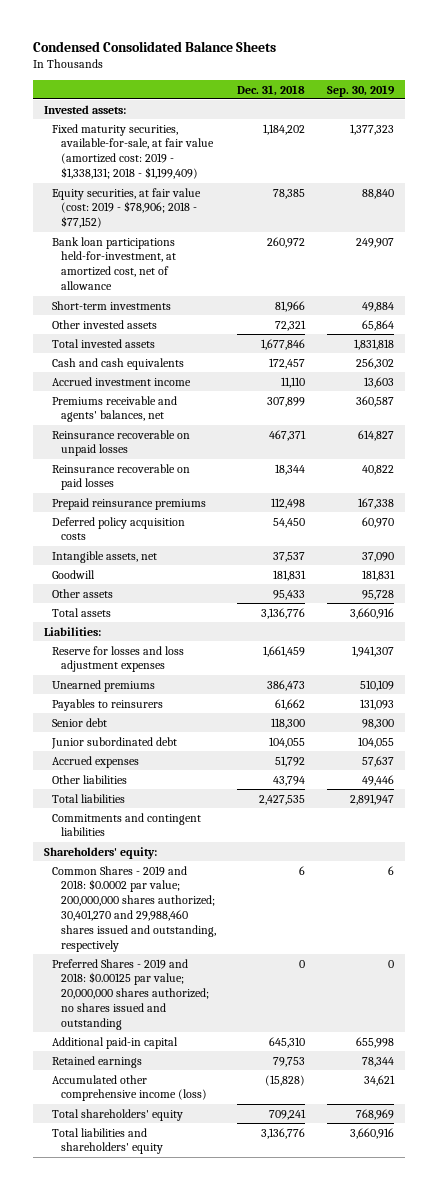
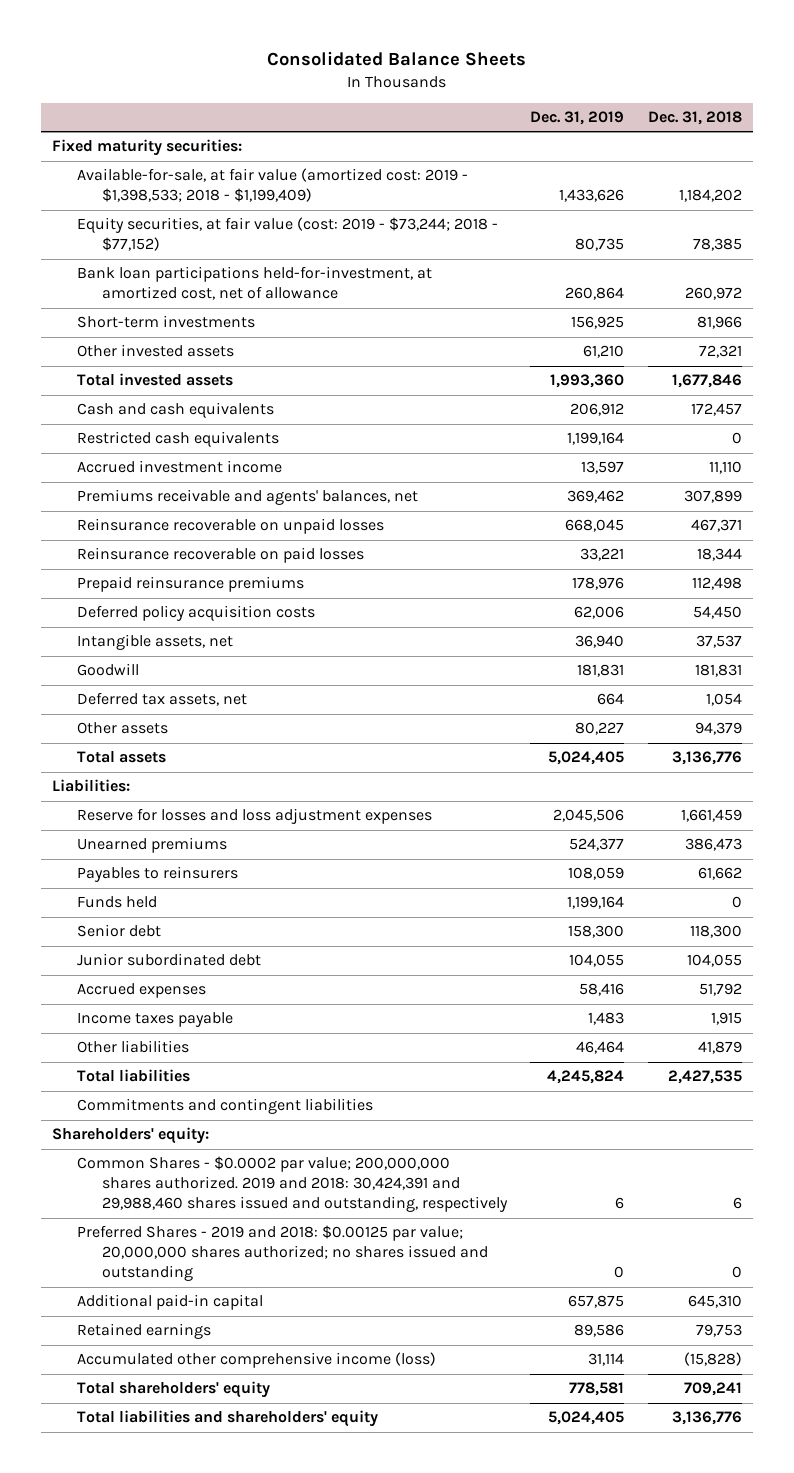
[32,40,276,52] Condensed Consolidated Balance Sheets -> [266,51,526,67] Consolidated Balance Sheets
[327,84,396,97] Sep. 30, 2019 -> none
none -> [530,111,625,126] Dec. 31, 2019
[43,104,126,114] Invested assets: -> none
none -> [52,139,243,157] Fixed maturity securities:
[52,123,214,180] Fixed maturity securities, available-for-sale, at fair value (amortized cost: 2019 - $1,338,131; 2018 - $1,199,409) -> [77,168,469,203] Available-for-sale, at fair value (amortized cost: 2019 - $1,398,533; 2018 - $1,199,409)
[52,187,202,229] Equity securities, at fair value (cost: 2019 - $78,906; 2018 - $77,152) -> [77,217,499,252] Equity securities, at fair value (cost: 2019 - $73,244; 2018 - $77,152)
none -> [77,431,280,448] Restricted cash equivalents
none -> [77,692,248,707] Deferred tax assets, net
[273,589,306,600] 95,433 -> [694,722,742,736] 94,379
none -> [77,896,158,909] Funds held
none -> [77,1012,234,1028] Income taxes payable
[273,775,306,786] 43,794 -> [697,1041,742,1055] 41,879
[52,865,216,953] Common Shares - 2019 and 2018: $0.0002 par value; 200,000,000 shares authorized; 30,401,270 and 29,988,460 shares issued and outstanding, respectively -> [77,1156,509,1213] Common Shares - $0.0002 par value; 200,000,000 shares authorized. 2019 and 2018: 30,424,391 and 29,988,460 shares issued and outstanding, respectively

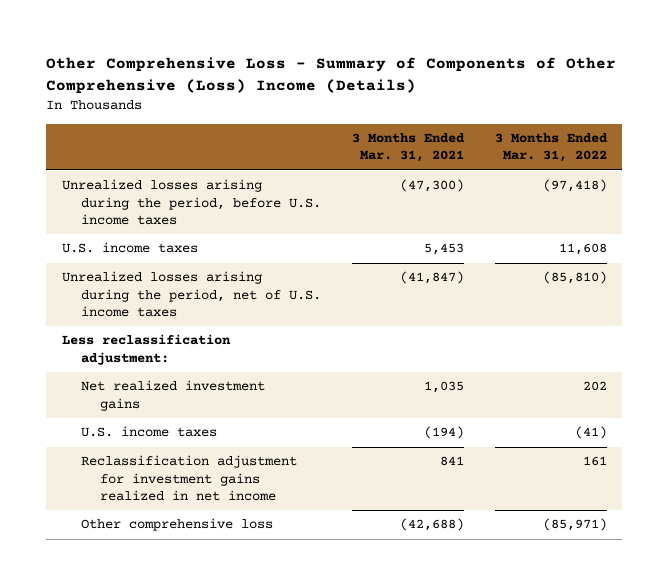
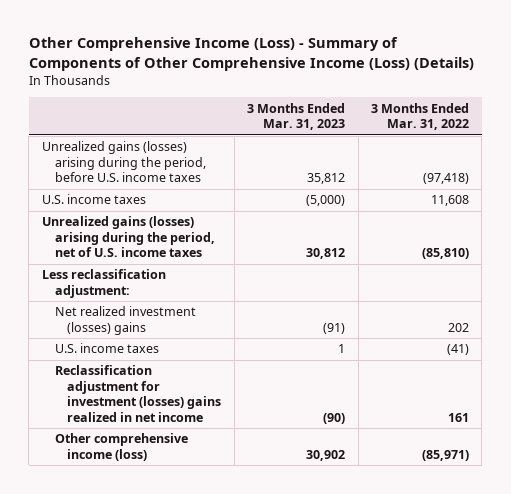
[46,57,617,95] Other Comprehensive Loss - Summary of Components of Other Comprehensive (Loss) Income (Details) -> [28,37,474,71] Other Comprehensive Income (Loss) - Summary of Components of Other Comprehensive Income (Loss) (Details)
[351,132,465,163] 3 Months Ended Mar. 31, 2021 -> none
none -> [247,102,346,131] 3 Months Ended Mar. 31, 2023
[61,179,322,226] Unrealized losses arising during the period, before U.S. income taxes -> [41,141,206,183] Unrealized gains (losses) arising during the period, before U.S. income taxes
[61,271,322,318] Unrealized losses arising during the period, net of U.S. income taxes -> [41,216,215,258] Unrealized gains (losses) arising during the period, net of U.S. income taxes
[81,380,266,411] Net realized investment gains -> [54,306,196,335] Net realized investment (losses) gains
[81,455,298,502] Reclassification adjustment for investment gains realized in net income -> [54,365,222,423] Reclassification adjustment for investment (losses) gains realized in net income
[81,518,274,532] Other comprehensive loss -> [54,433,188,461] Other comprehensive income (loss)

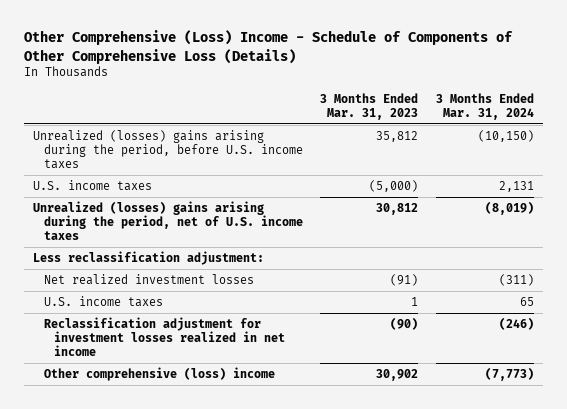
[28,37,474,71] Other Comprehensive Income (Loss) - Summary of Components of Other Comprehensive Income (Loss) (Details) -> [24,30,514,64] Other Comprehensive (Loss) Income - Schedule of Components of Other Comprehensive Loss (Details)
[371,102,470,131] 3 Months Ended Mar. 31, 2022 -> none
none -> [435,92,534,120] 3 Months Ended Mar. 31, 2024
[41,141,206,183] Unrealized gains (losses) arising during the period, before U.S. income taxes -> [33,129,303,170] Unrealized (losses) gains arising during the period, before U.S. income taxes
[41,216,215,258] Unrealized gains (losses) arising during the period, net of U.S. income taxes -> [33,200,303,241] Unrealized (losses) gains arising during the period, net of U.S. income taxes
[54,306,196,335] Net realized investment (losses) gains -> [43,273,254,285] Net realized investment losses
[54,365,222,423] Reclassification adjustment for investment (losses) gains realized in net income -> [43,316,285,357] Reclassification adjustment for investment losses realized in net income
[54,433,188,461] Other comprehensive income (loss) -> [43,366,275,381] Other comprehensive (loss) income

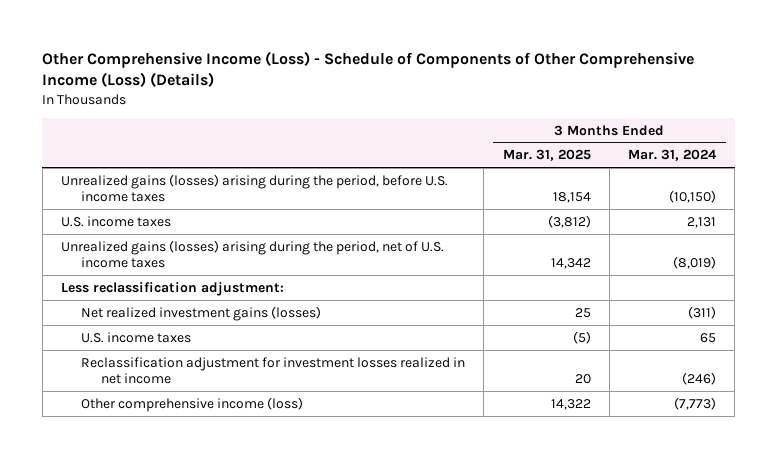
[24,30,514,64] Other Comprehensive (Loss) Income - Schedule of Components of Other Comprehensive Loss (Details) -> [42,50,695,88] Other Comprehensive Income (Loss) - Schedule of Components of Other Comprehensive Income (Loss) (Details)
[320,92,419,120] 3 Months Ended Mar. 31, 2023 -> none
none -> [502,149,591,162] Mar. 31, 2025
[33,129,303,170] Unrealized (losses) gains arising during the period, before U.S. income taxes -> [61,173,449,202] Unrealized gains (losses) arising during the period, before U.S. income taxes
[33,200,303,241] Unrealized (losses) gains arising during the period, net of U.S. income taxes -> [61,239,445,268] Unrealized gains (losses) arising during the period, net of U.S. income taxes
[43,273,254,285] Net realized investment losses -> [81,305,322,321] Net realized investment gains (losses)
[43,366,275,381] Other comprehensive (loss) income -> [81,396,304,412] Other comprehensive income (loss)

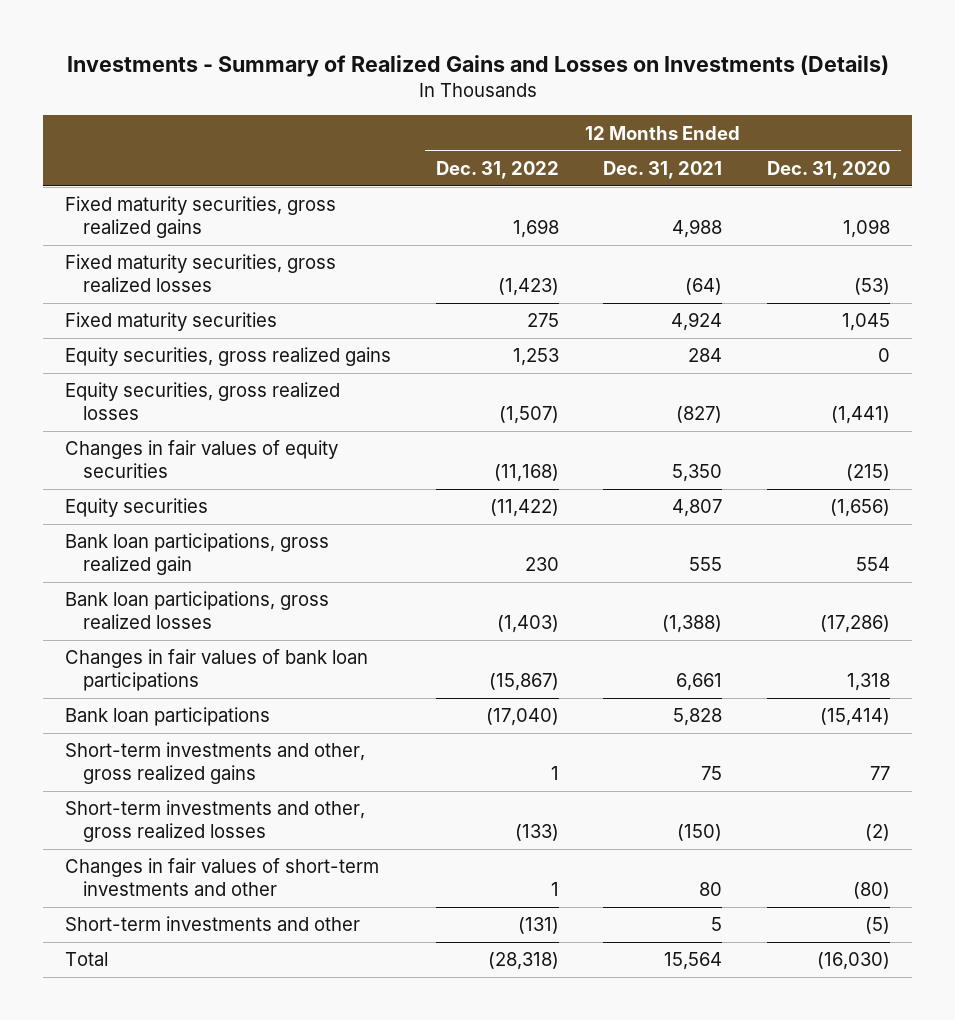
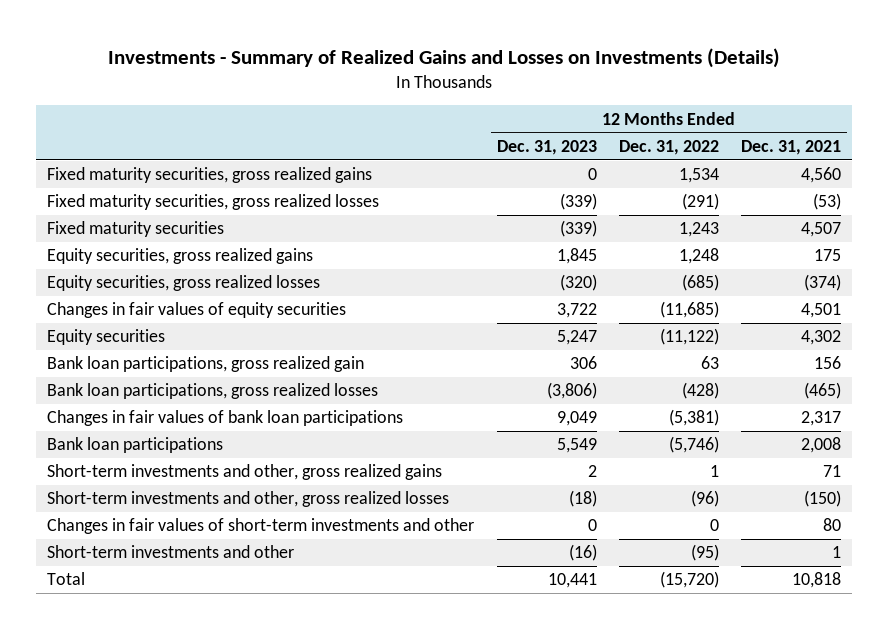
[766,160,890,179] Dec. 31, 2020 -> none
none -> [496,140,597,156] Dec. 31, 2023
[512,219,559,239] 1,698 -> [678,168,719,184] 1,534
[672,219,723,239] 4,988 -> [801,167,842,184] 4,560
[497,278,559,297] (1,423) -> [681,193,719,211] (291)
[685,278,723,296] (64) -> [813,193,842,211] (53)
[526,313,559,328] 275 -> [678,222,719,238] 1,243
[671,312,723,332] 4,924 -> [801,222,842,238] 4,507
[512,348,559,367] 1,253 -> [678,248,719,265] 1,248
[688,348,723,363] 284 -> [814,249,842,262] 175
[498,406,559,425] (1,507) -> [681,274,719,292] (685)
[676,406,723,424] (827) -> [804,274,842,292] (374)
[493,464,559,483] (11,168) -> [659,301,719,319] (11,685)
[672,464,723,483] 5,350 -> [801,303,842,319] 4,501
[489,499,559,518] (11,422) -> [659,328,719,346] (11,122)
[672,499,723,518] 4,807 -> [801,330,842,346] 4,302
[524,557,559,572] 230 -> [700,356,719,370] 63
[689,557,723,572] 555 -> [814,356,842,370] 156
[496,615,559,634] (1,403) -> [681,382,719,400] (428)
[662,615,723,634] (1,388) -> [804,382,842,400] (465)
[488,673,559,692] (15,867) -> [668,409,719,427] (5,381)
[676,673,723,692] 6,661 -> [801,411,842,427] 2,317
[485,708,559,727] (17,040) -> [668,436,719,454] (5,746)
[673,708,723,727] 5,828 -> [801,437,842,454] 2,008
[701,766,723,781] 75 -> [823,465,842,478] 71
[514,824,559,842] (133) -> [690,490,719,508] (96)
[550,882,559,897] 1 -> [709,519,719,532] 0
[517,917,559,935] (131) -> [690,544,719,562] (95)
[711,917,723,932] 5 -> [832,546,842,559] 1
[487,952,559,971] (28,318) -> [659,571,719,589] (15,720)
[664,952,723,971] 15,564 -> [792,572,842,589] 10,818

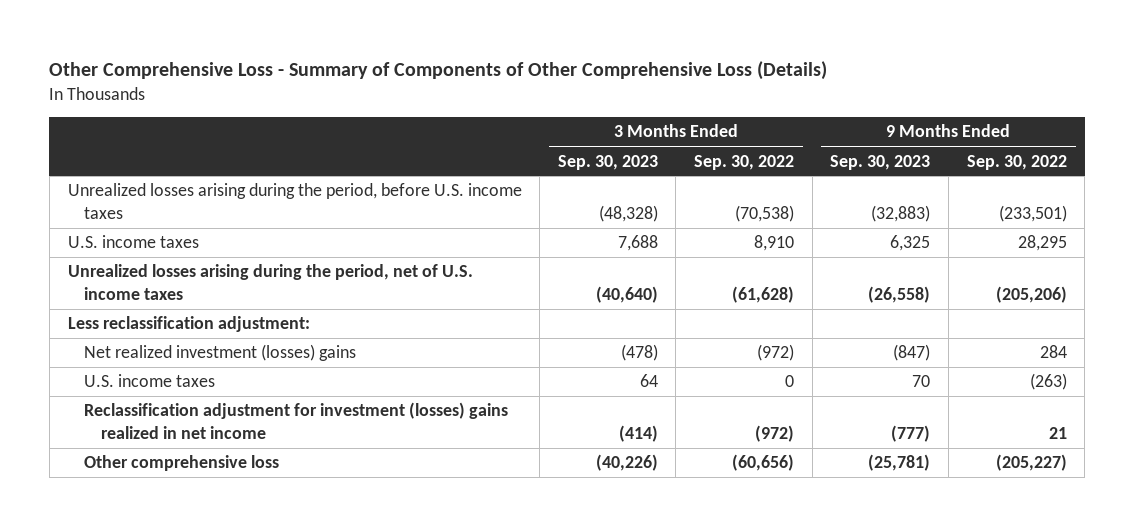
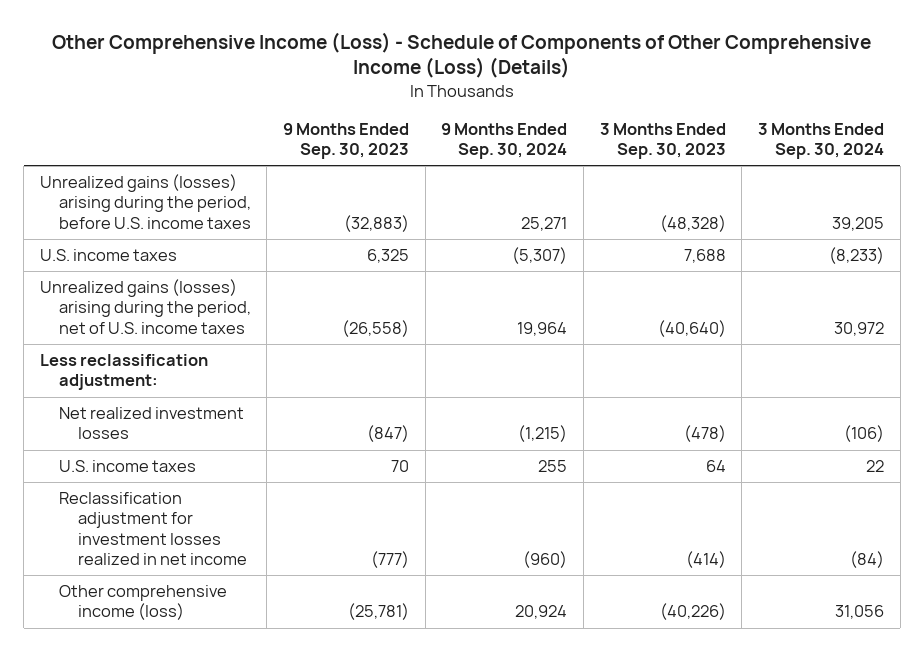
[49,61,828,81] Other Comprehensive Loss - Summary of Components of Other Comprehensive Loss (Details) -> [51,31,871,79] Other Comprehensive Income (Loss) - Schedule of Components of Other Comprehensive Income (Loss) (Details)
[694,154,795,170] Sep. 30, 2022 -> none
[966,154,1067,170] Sep. 30, 2022 -> none
none -> [441,123,568,160] 9 Months Ended Sep. 30, 2024
none -> [757,123,884,160] 3 Months Ended Sep. 30, 2024
[67,183,522,219] Unrealized losses arising during the period, before U.S. income taxes -> [39,174,251,229] Unrealized gains (losses) arising during the period, before U.S. income taxes
[67,264,473,300] Unrealized losses arising during the period, net of U.S. income taxes -> [39,279,251,334] Unrealized gains (losses) arising during the period, net of U.S. income taxes
[84,344,357,362] Net realized investment (losses) gains -> [58,407,244,440] Net realized investment losses
[84,402,509,439] Reclassification adjustment for investment (losses) gains realized in net income -> [58,492,247,565] Reclassification adjustment for investment losses realized in net income
[84,455,280,472] Other comprehensive loss -> [58,585,227,621] Other comprehensive income (loss)

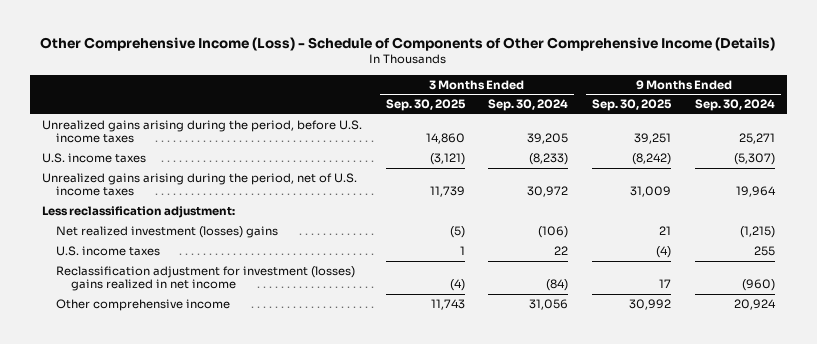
[51,31,871,79] Other Comprehensive Income (Loss) - Schedule of Components of Other Comprehensive Income (Loss) (Details) -> [40,36,776,51] Other Comprehensive Income (Loss) - Schedule of Components of Other Comprehensive Income (Details)
[283,123,410,160] 9 Months Ended Sep. 30, 2023 -> none
[599,123,726,160] 3 Months Ended Sep. 30, 2023 -> none
none -> [385,99,466,112] Sep. 30, 2025
none -> [592,99,673,112] Sep. 30, 2025
[39,174,251,229] Unrealized gains (losses) arising during the period, before U.S. income taxes -> [41,119,362,144] Unrealized gains arising during the period, before U.S. income taxes
[39,279,251,334] Unrealized gains (losses) arising during the period, net of U.S. income taxes -> [41,172,357,197] Unrealized gains arising during the period, net of U.S. income taxes
[58,407,244,440] Net realized investment losses -> [56,225,279,238] Net realized investment (losses) gains
[58,492,247,565] Reclassification adjustment for investment losses realized in net income -> [56,265,356,292] Reclassification adjustment for investment (losses) gains realized in net income
[58,585,227,621] Other comprehensive income (loss) -> [56,298,231,311] Other comprehensive income

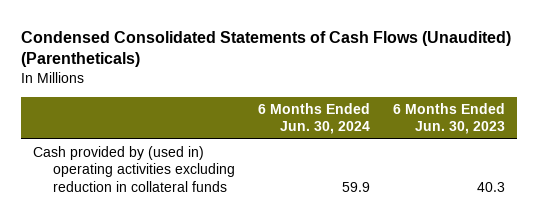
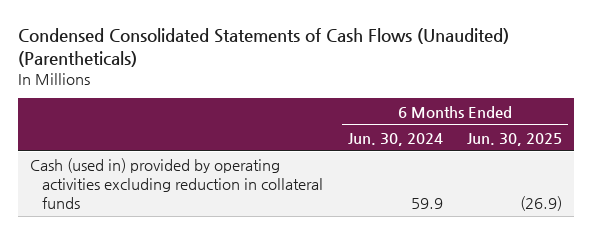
[393,102,506,135] 6 Months Ended Jun. 30, 2023 -> none
none -> [467,132,563,146] Jun. 30, 2025
[32,146,235,192] Cash provided by (used in) operating activities excluding reduction in collateral funds -> [29,158,324,209] Cash (used in) provided by operating activities excluding reduction in collateral funds

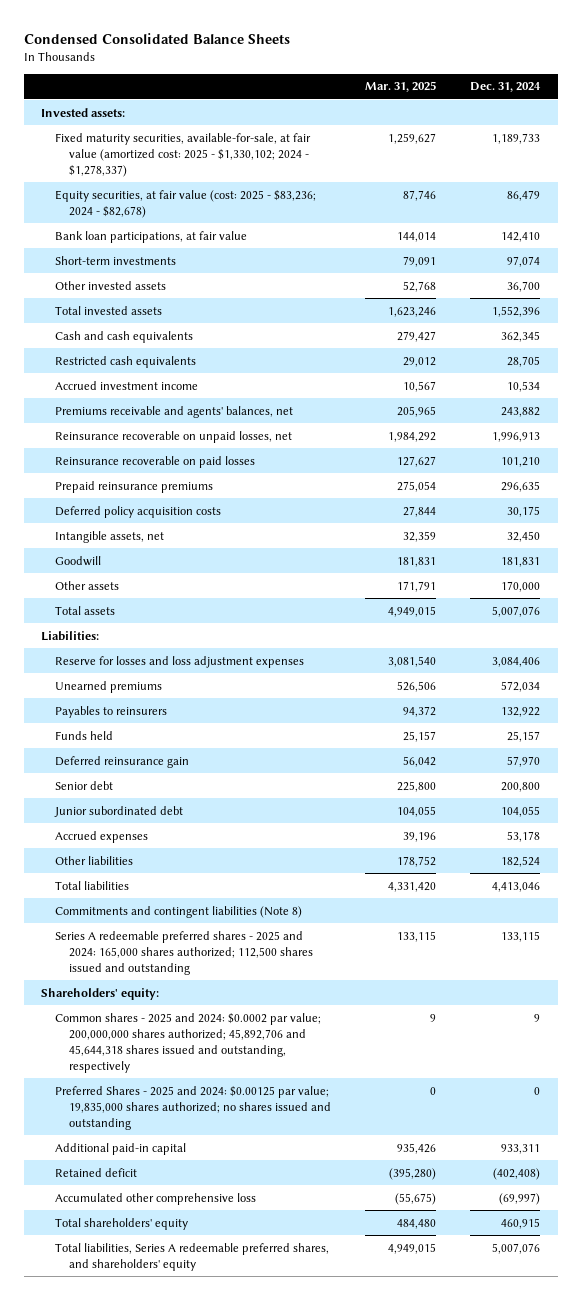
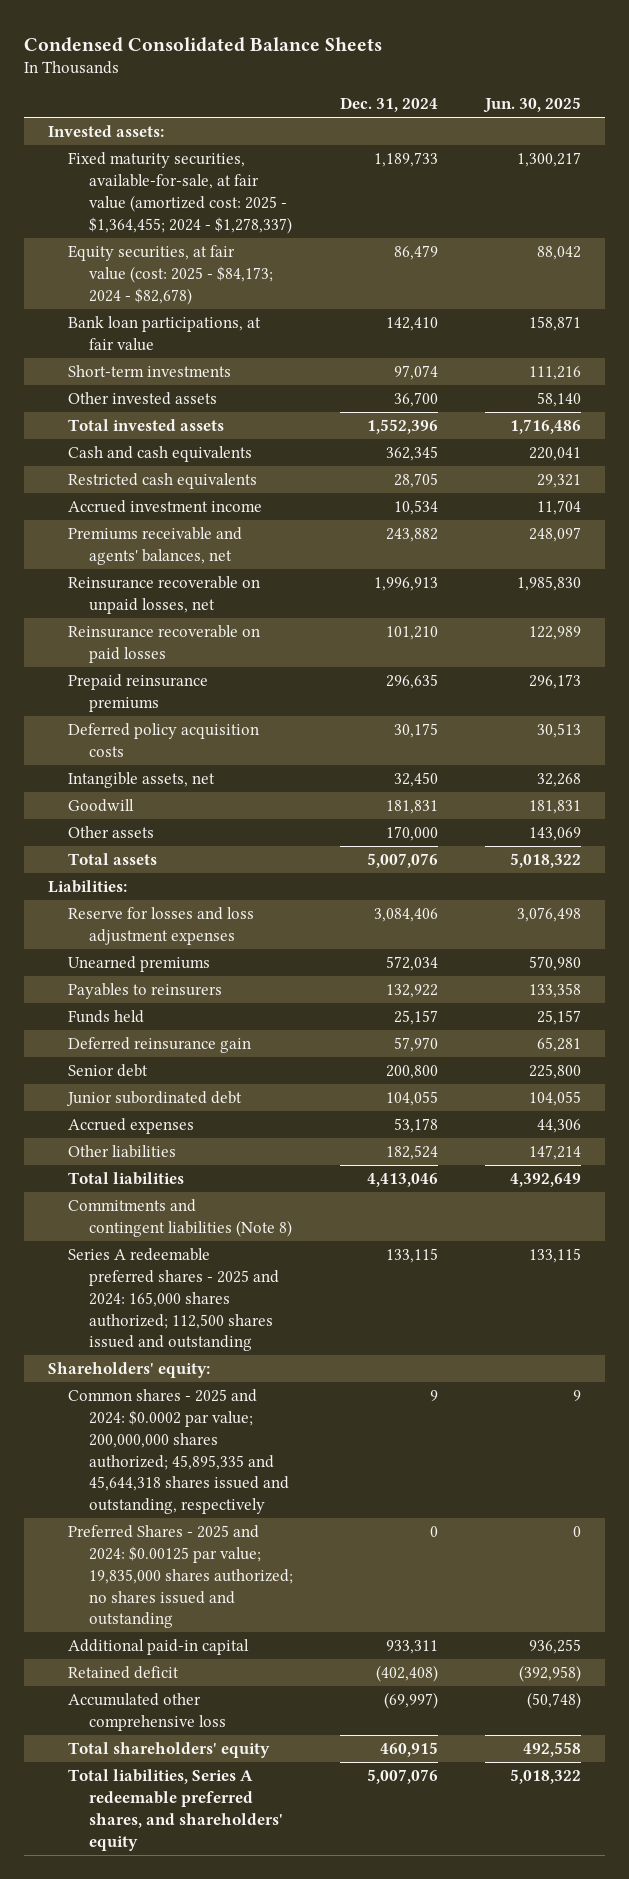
[365,81,437,93] Mar. 31, 2025 -> none
none -> [483,97,582,114] Jun. 30, 2025
[55,132,312,177] Fixed maturity securities, available-for-sale, at fair value (amortized cost: 2025 - $1,330,102; 2024 - $1,278,337) -> [68,152,292,234] Fixed maturity securities, available-for-sale, at fair value (amortized cost: 2025 - $1,364,455; 2024 - $1,278,337)
[55,189,317,218] Equity securities, at fair value (cost: 2025 - $83,236; 2024 - $82,678) -> [68,245,273,305] Equity securities, at fair value (cost: 2025 - $84,173; 2024 - $82,678)
[55,1012,322,1073] Common shares - 2025 and 2024: $0.0002 par value; 200,000,000 shares authorized; 45,892,706 and 45,644,318 shares issued and outstanding, respectively -> [68,1389,289,1515] Common shares - 2025 and 2024: $0.0002 par value; 200,000,000 shares authorized; 45,895,335 and 45,644,318 shares issued and outstanding, respectively

